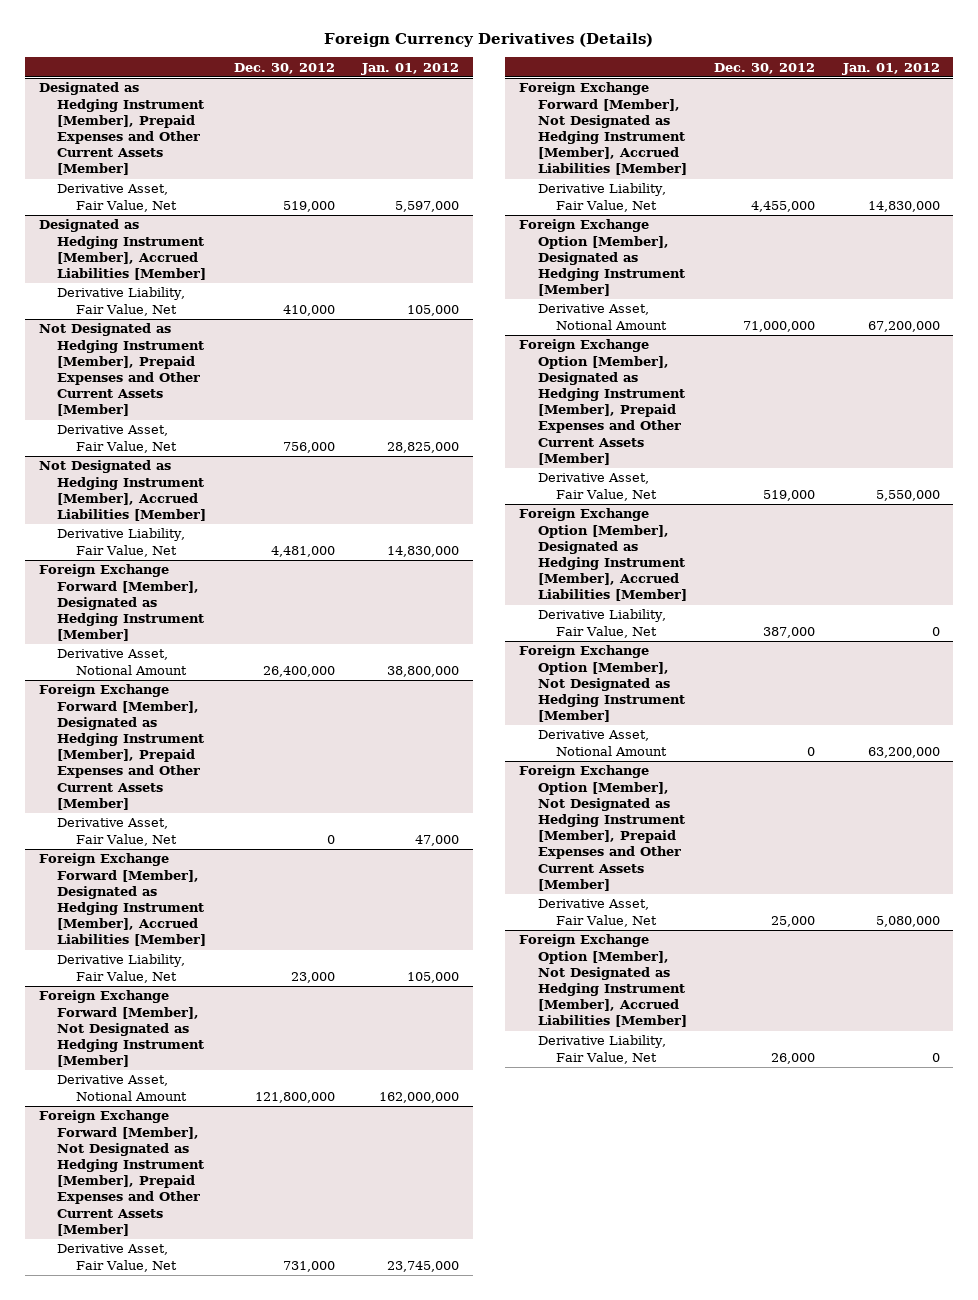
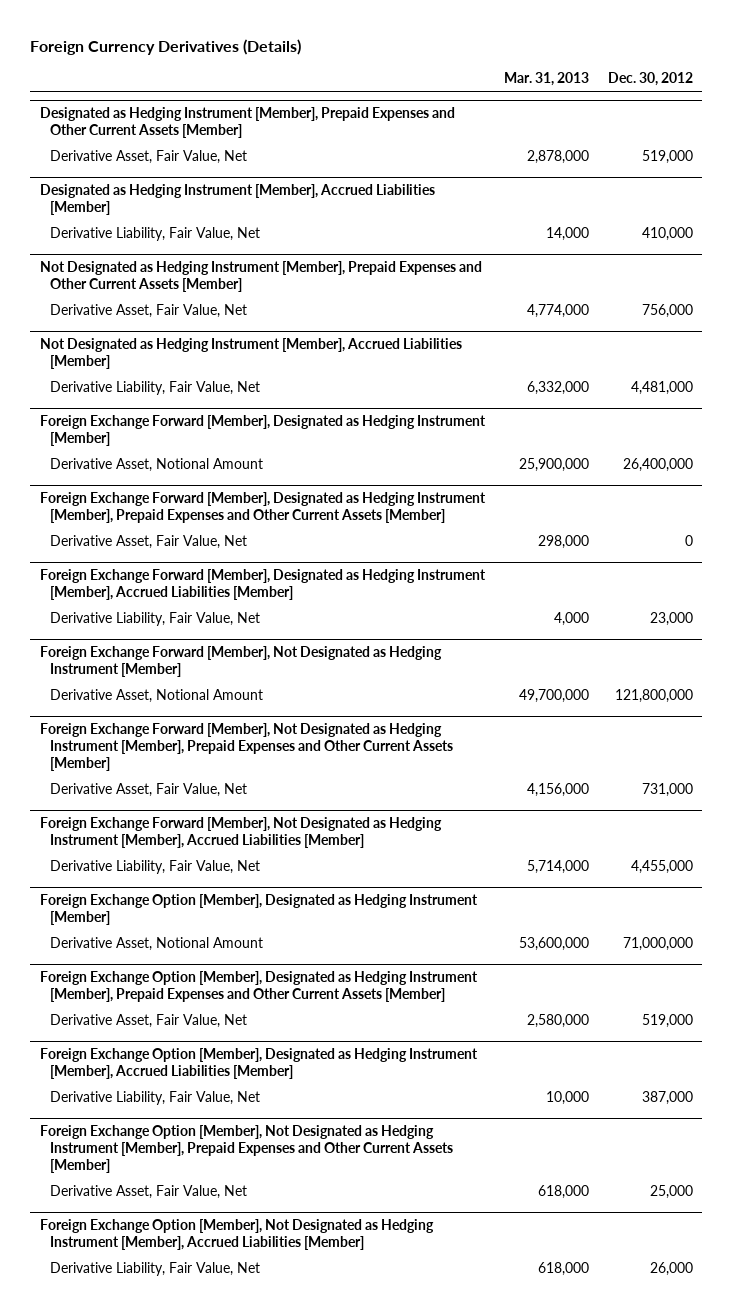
[361,62,460,75] Jan. 01, 2012 -> none
none -> [503,72,589,87] Mar. 31, 2013
[518,645,685,723] Foreign Exchange Option [Member], Not Designated as Hedging Instrument [Member] -> none
[537,730,668,756] Derivative Asset, Notional Amount -> none

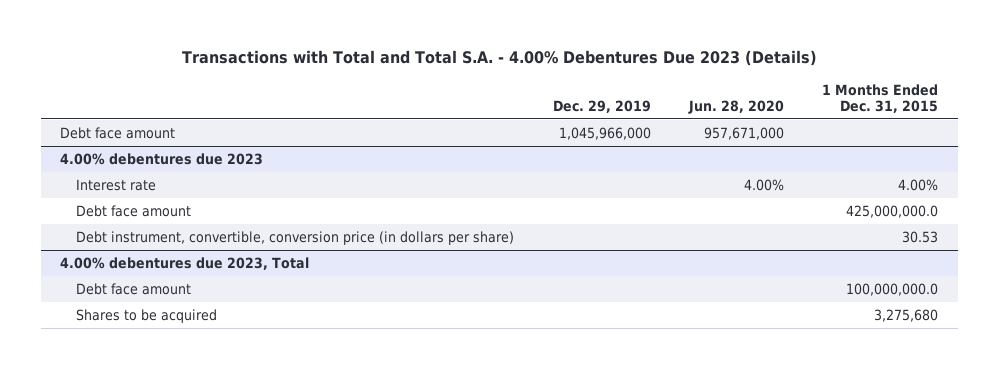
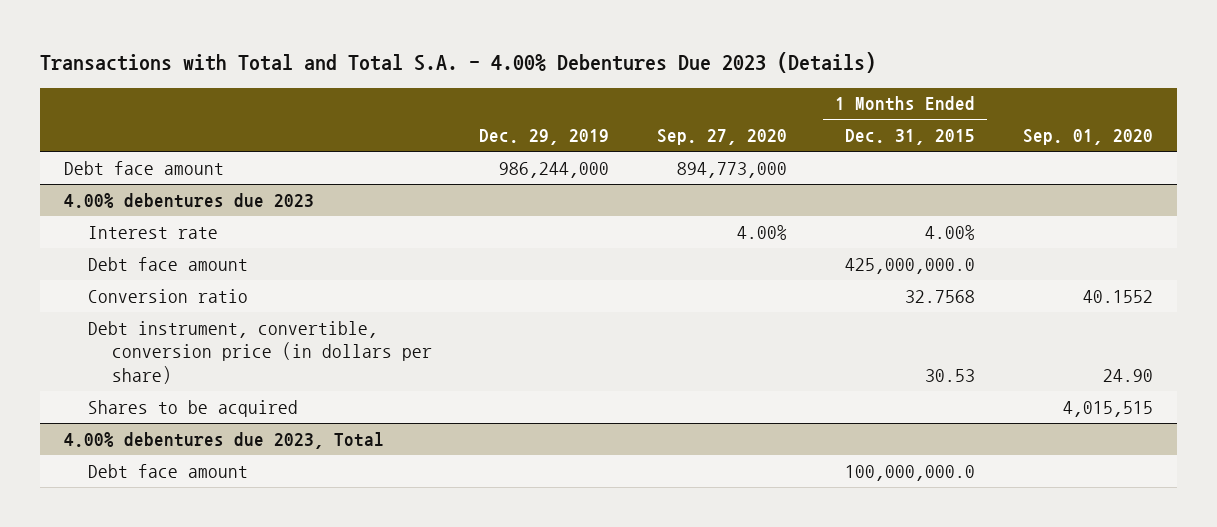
[688,99,785,114] Jun. 28, 2020 -> none
none -> [657,129,788,146] Sep. 27, 2020
none -> [1022,129,1153,146] Sep. 01, 2020
[558,126,651,140] 1,045,966,000 -> [499,161,610,178] 986,244,000
none -> [87,288,248,303] Conversion ratio
none -> [87,399,298,417] Shares to be acquired
[76,308,218,323] Shares to be acquired -> none

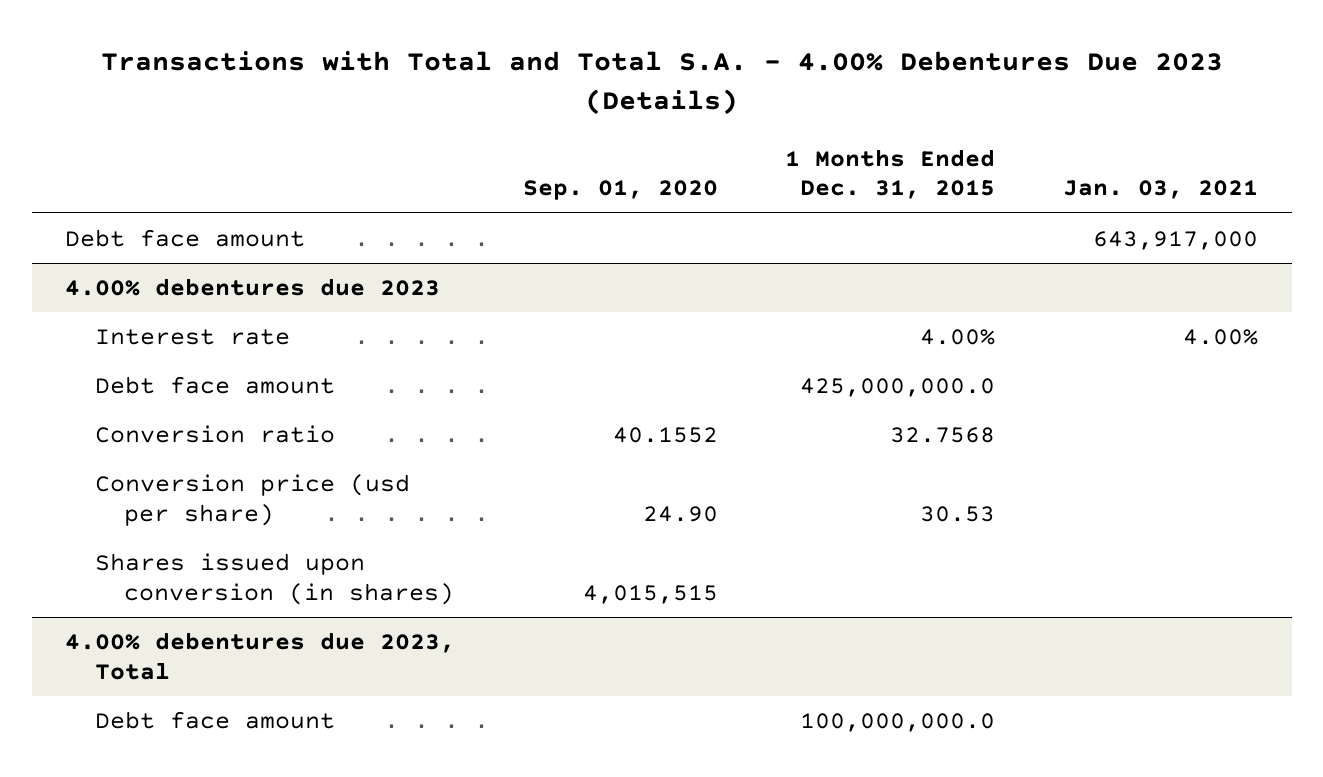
[479,129,610,146] Dec. 29, 2019 -> none
[657,129,788,146] Sep. 27, 2020 -> none
none -> [1062,180,1258,200] Jan. 03, 2021
[87,320,432,385] Debt instrument, convertible, conversion price (in dollars per share) -> [94,473,410,526] Conversion price (usd per share)
[87,399,298,417] Shares to be acquired -> [94,552,455,605] Shares issued upon conversion (in shares)

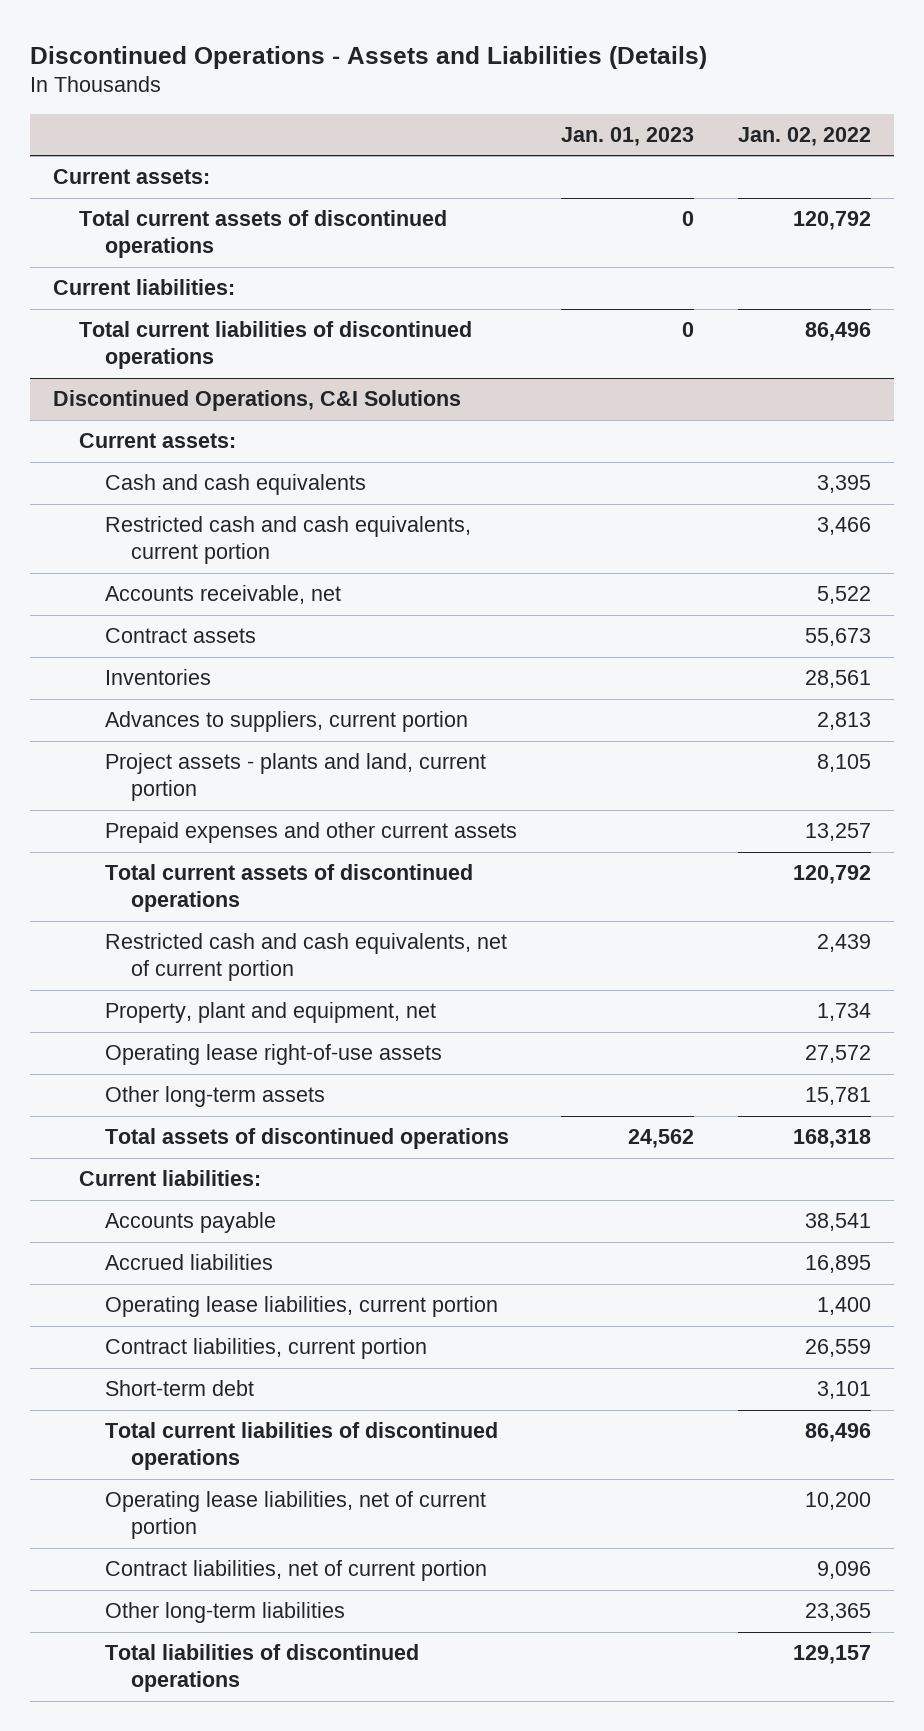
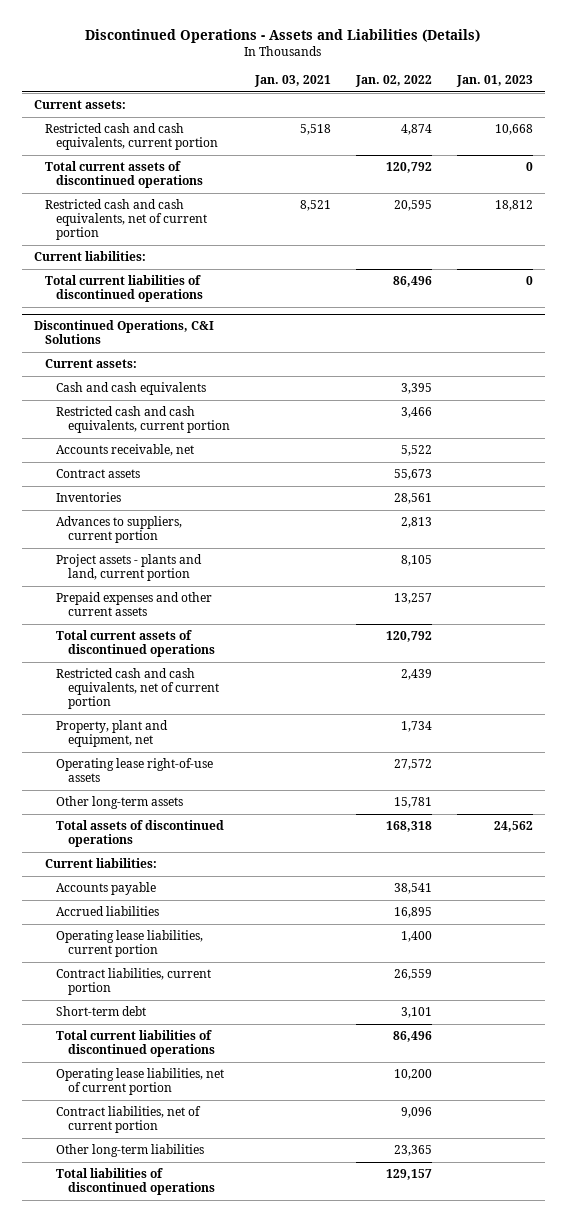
none -> [253,75,331,88] Jan. 03, 2021
none -> [45,123,219,151] Restricted cash and cash equivalents, current portion
none -> [45,199,208,241] Restricted cash and cash equivalents, net of current portion

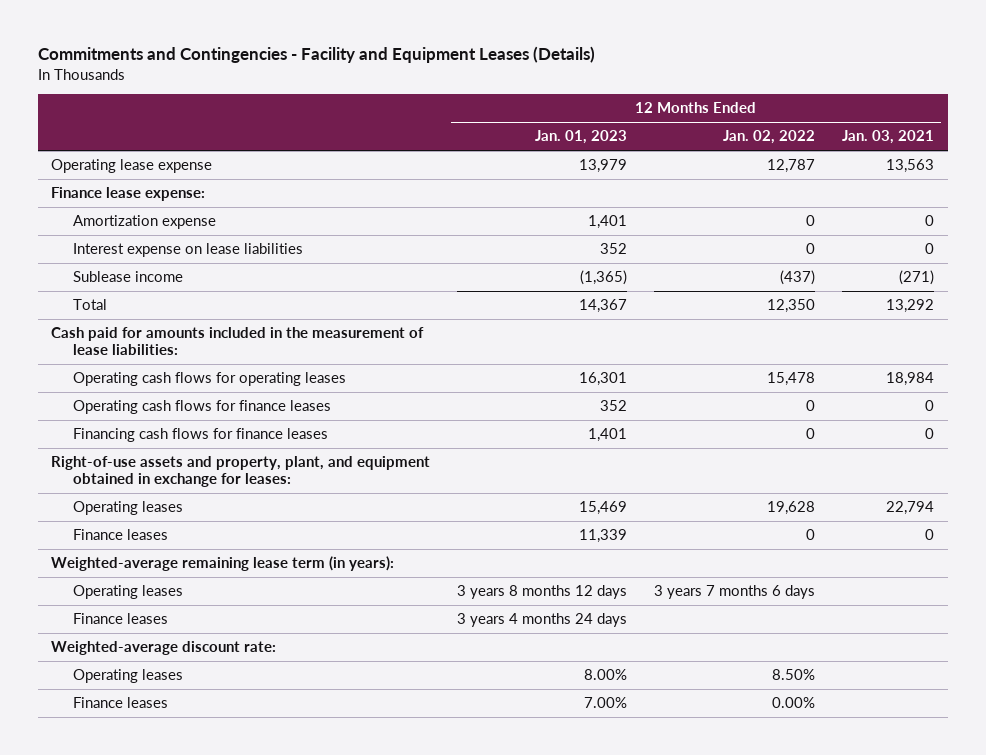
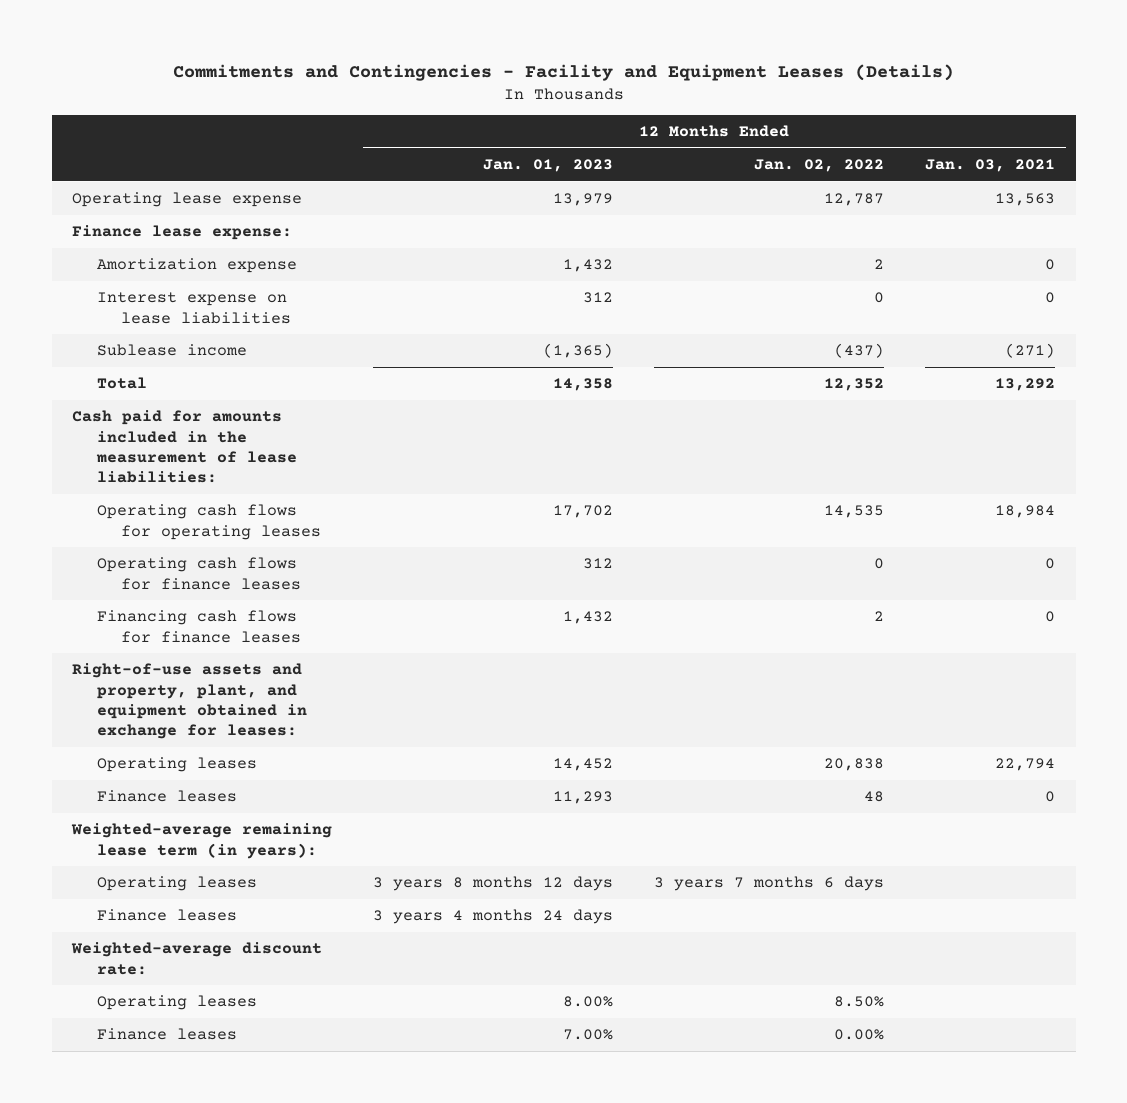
[588,215,628,230] 1,401 -> [563,259,614,273] 1,432
[806,215,816,227] 0 -> [874,259,885,270] 2
[600,243,628,255] 352 -> [583,292,614,304] 312
[579,299,628,314] 14,367 -> [553,378,614,392] 14,358
[767,299,816,314] 12,350 -> [824,378,885,392] 12,352
[579,372,628,387] 16,301 -> [553,505,614,519] 17,702
[767,372,816,387] 15,478 -> [824,505,885,519] 14,535
[600,400,628,412] 352 -> [583,558,614,570] 312
[588,428,628,443] 1,401 -> [563,611,614,625] 1,432
[806,428,816,440] 0 -> [874,611,885,622] 2
[579,501,628,516] 15,469 -> [553,758,614,772] 14,452
[767,501,816,516] 19,628 -> [824,758,885,772] 20,838
[579,529,628,544] 11,339 -> [553,791,614,805] 11,293
[806,529,816,541] 0 -> [864,791,885,803] 48

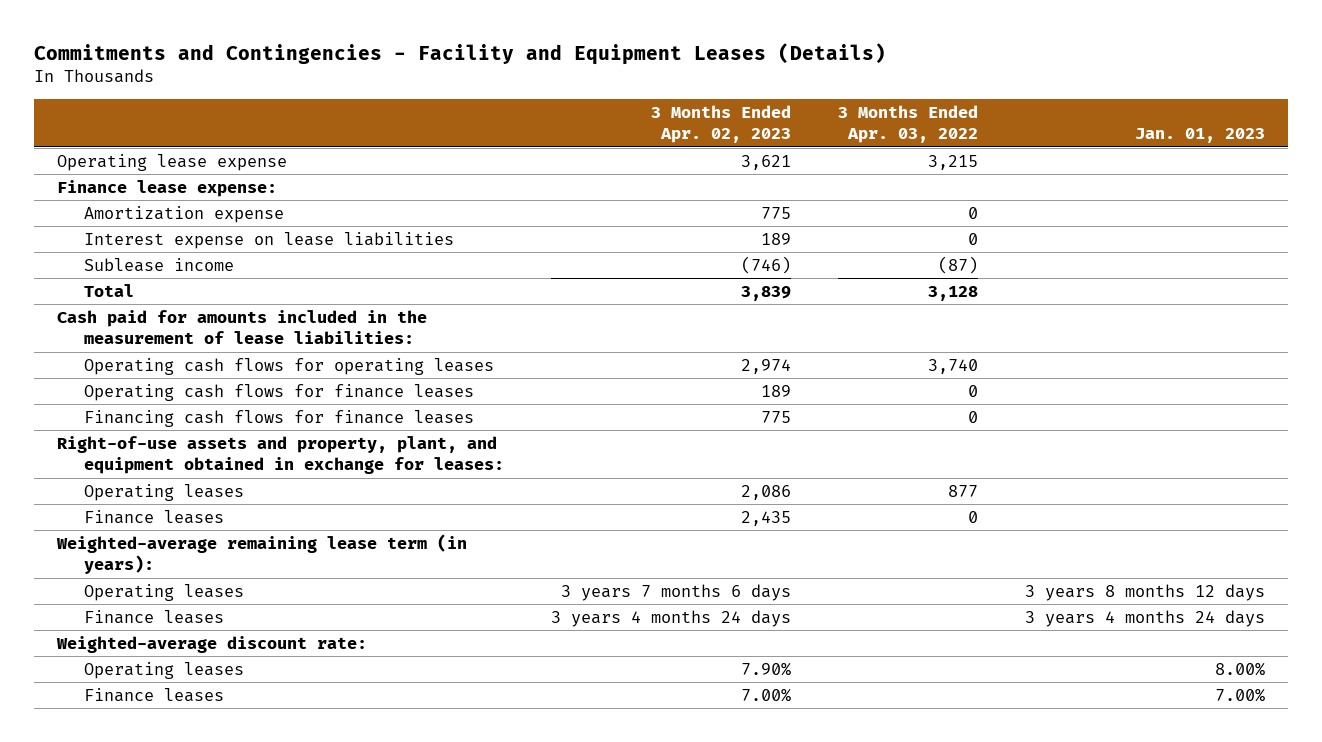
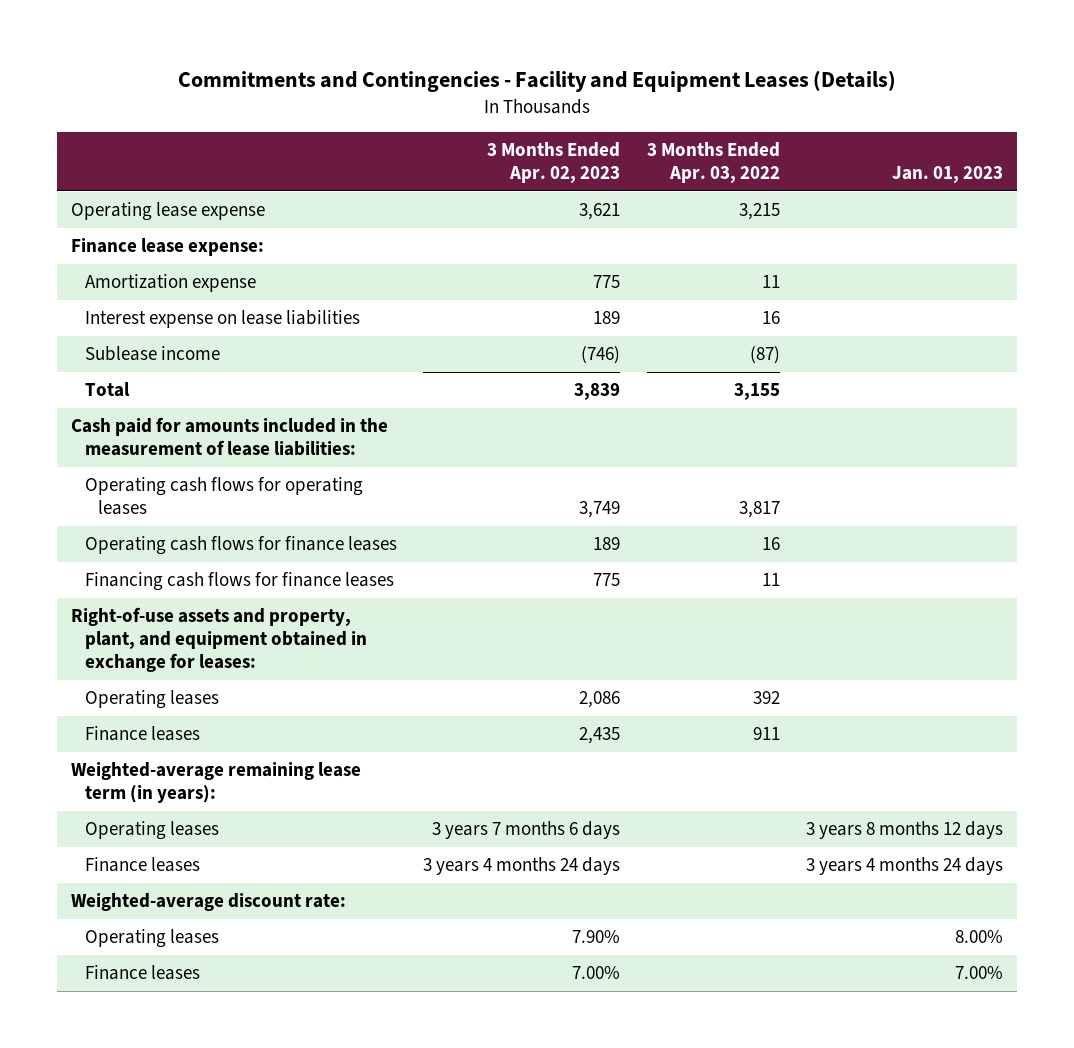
[967,206,978,219] 0 -> [761,275,780,289] 11
[967,232,978,245] 0 -> [761,311,780,325] 16
[927,285,978,301] 3,128 -> [733,383,780,401] 3,155
[740,358,791,374] 2,974 -> [579,501,621,519] 3,749
[927,358,978,374] 3,740 -> [738,501,780,519] 3,817
[967,384,978,397] 0 -> [761,537,780,551] 16
[967,410,978,423] 0 -> [761,573,780,587] 11
[947,484,978,497] 877 -> [752,691,780,705] 392
[967,510,978,523] 0 -> [752,727,780,741] 911

